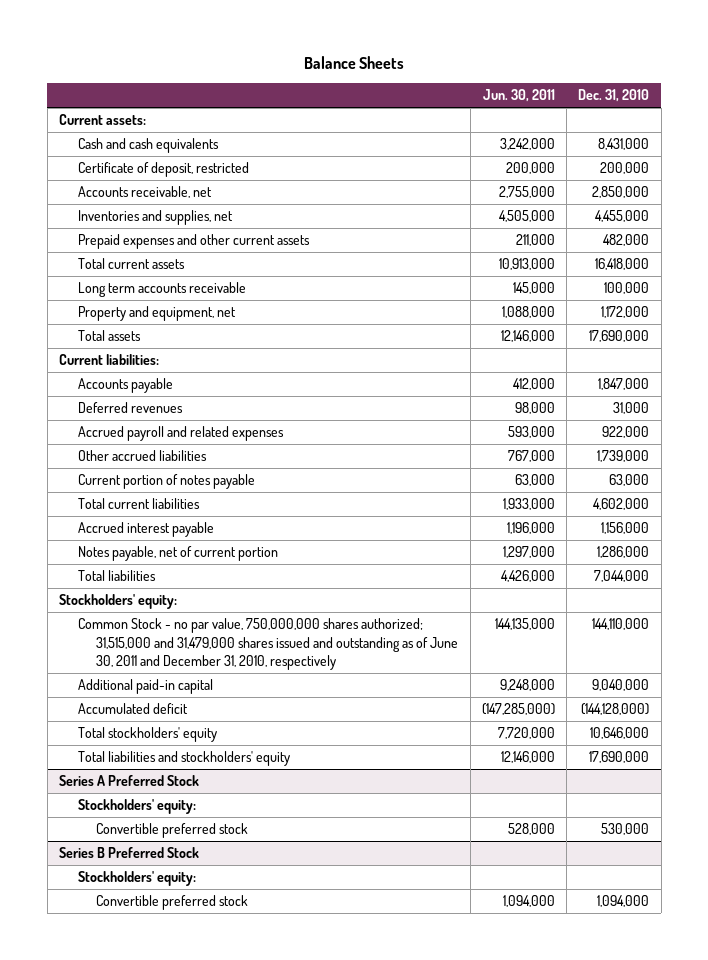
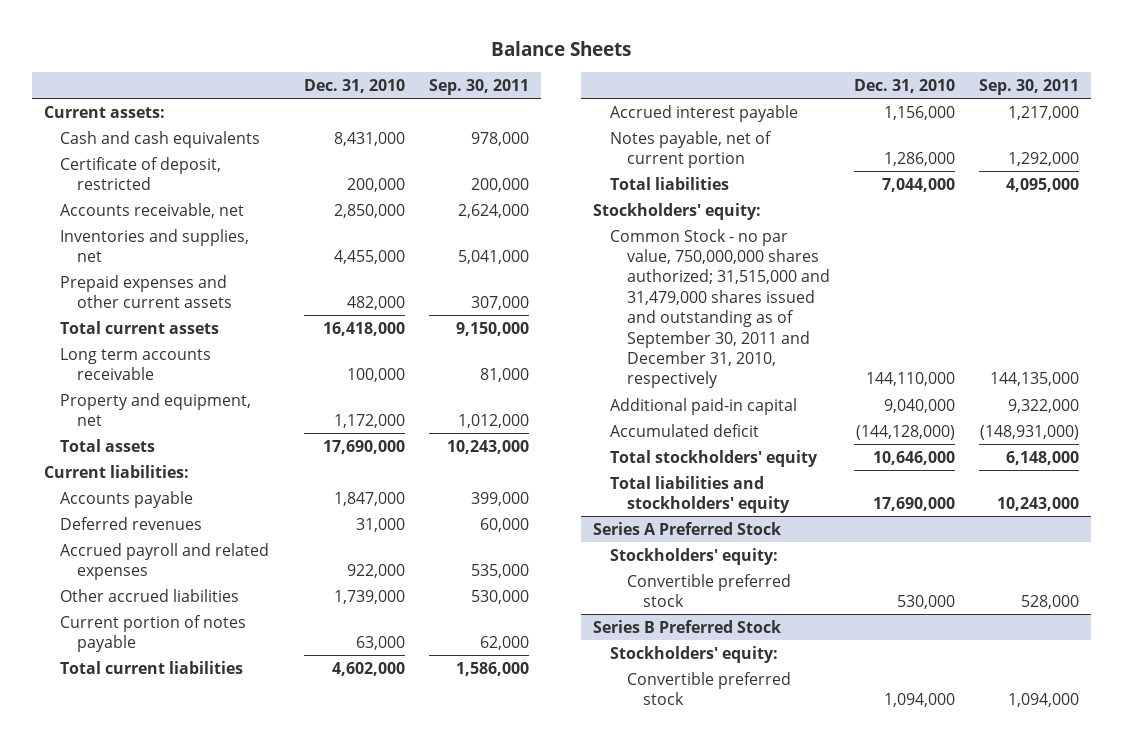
[482,89,555,103] Jun. 30, 2011 -> none
none -> [429,78,530,95] Sep. 30, 2011
[77,618,459,670] Common Stock - no par value, 750,000,000 shares authorized; 31,515,000 and 31,479,000 shares issued and outstanding as of June 30, 2011 and December 31, 2010, respectively -> [610,228,830,389] Common Stock - no par value, 750,000,000 shares authorized; 31,515,000 and 31,479,000 shares issued and outstanding as of September 30, 2011 and December 31, 2010, respectively

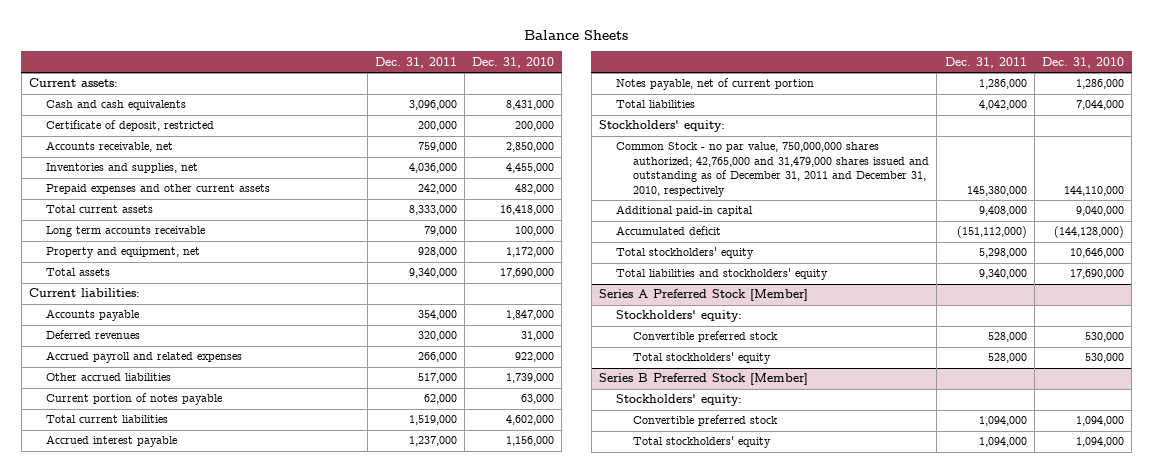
[429,78,530,95] Sep. 30, 2011 -> none
none -> [374,56,457,68] Dec. 31, 2011
[610,228,830,389] Common Stock - no par value, 750,000,000 shares authorized; 31,515,000 and 31,479,000 shares issued and outstanding as of September 30, 2011 and December 31, 2010, respectively -> [616,142,930,197] Common Stock - no par value, 750,000,000 shares authorized; 42,765,000 and 31,479,000 shares issued and outstanding as of December 31, 2011 and December 31, 2010, respectively
[593,521,782,535] Series A Preferred Stock -> [598,289,808,302] Series A Preferred Stock [Member]
none -> [633,352,772,365] Total stockholders' equity
[593,619,782,633] Series B Preferred Stock -> [598,373,808,386] Series B Preferred Stock [Member]
none -> [633,436,772,449] Total stockholders' equity

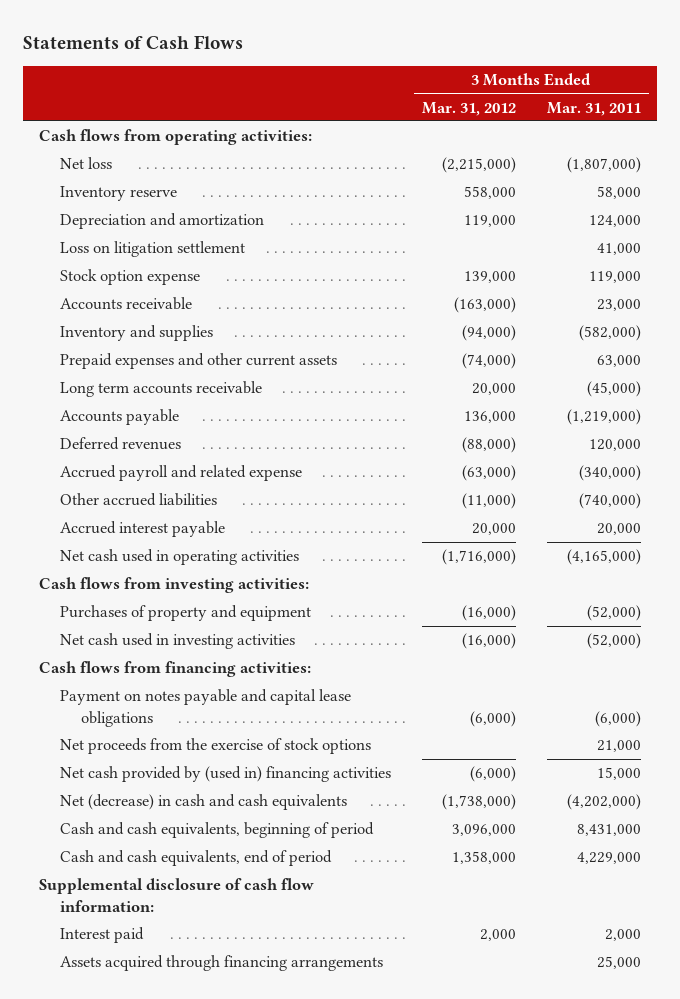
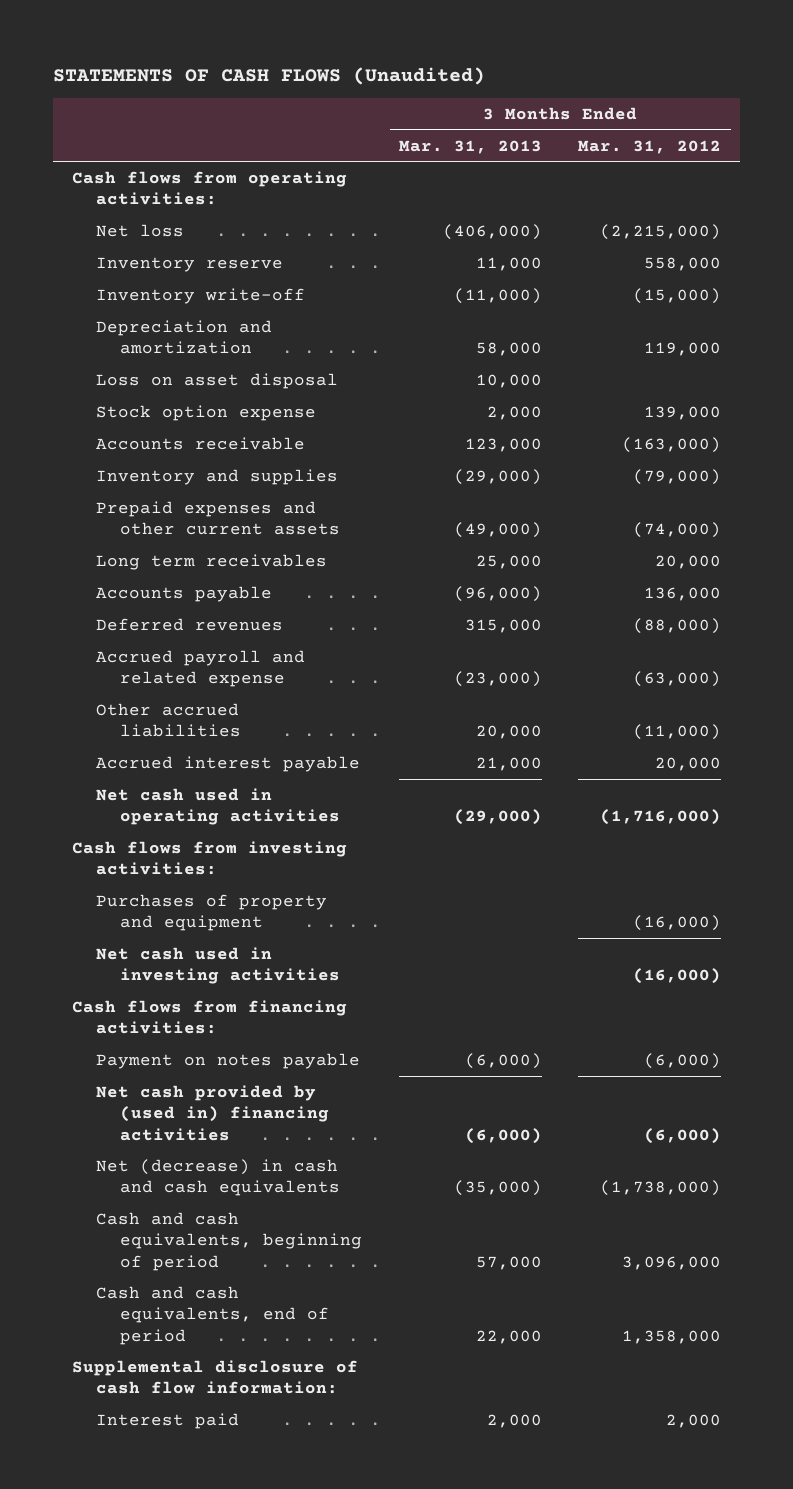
[23,34,244,49] Statements of Cash Flows -> [53,66,486,85] STATEMENTS OF CASH FLOWS (Unaudited)
[546,101,641,116] Mar. 31, 2011 -> none
none -> [398,139,542,154] Mar. 31, 2013
none -> [95,287,305,304] Inventory write-off
[59,241,245,258] Loss on litigation settlement -> none
none -> [95,372,338,389] Loss on asset disposal
[461,325,516,342] (94,000) -> [633,468,722,485] (79,000)
[59,381,262,398] Long term accounts receivable -> none
none -> [95,553,327,570] Long term receivables
[59,738,371,755] Net proceeds from the exercise of stock options -> none
[59,689,351,727] Payment on notes payable and capital lease obligations -> [95,1052,360,1069] Payment on notes payable
[59,955,383,972] Assets acquired through financing arrangements -> none

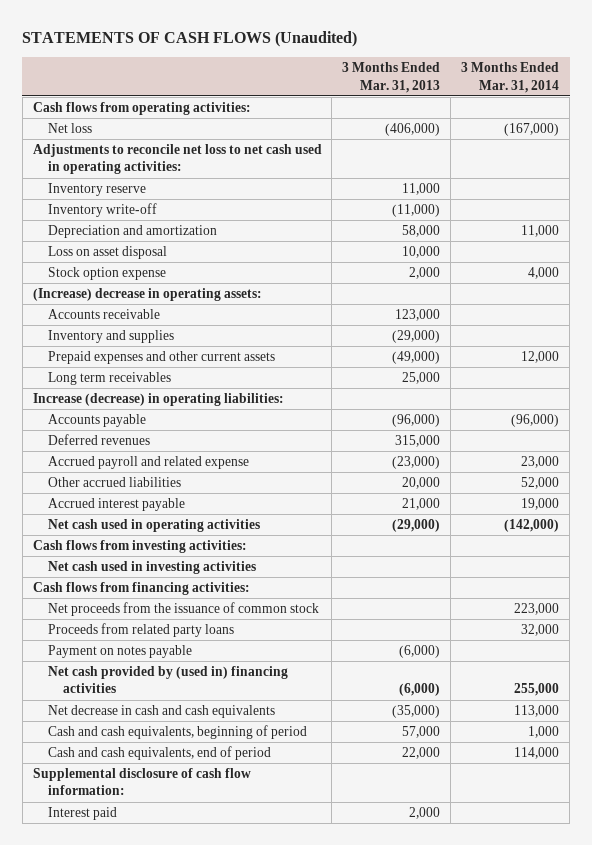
[578,139,722,154] Mar. 31, 2012 -> none
none -> [461,62,560,93] 3 Months Ended Mar. 31, 2014
none -> [32,144,322,175] Adjustments to reconcile net loss to net cash used in operating activities:
none -> [32,288,262,302] (Increase) decrease in operating assets:
none -> [32,393,284,407] Increase (decrease) in operating liabilities:
[95,893,327,932] Purchases of property and equipment -> none
none -> [47,602,319,617] Net proceeds from the issuance of common stock
none -> [47,623,234,638] Proceeds from related party loans
[95,1158,341,1197] Net (decrease) in cash and cash equivalents -> [47,705,275,719] Net decrease in cash and cash equivalents

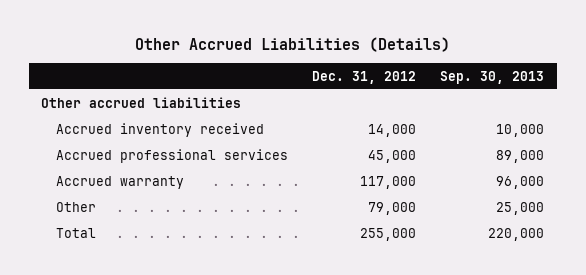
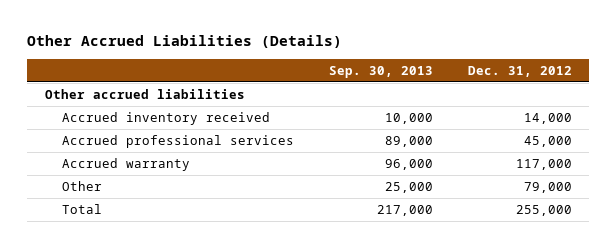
[488,227,545,241] 220,000 -> [376,204,433,216] 217,000

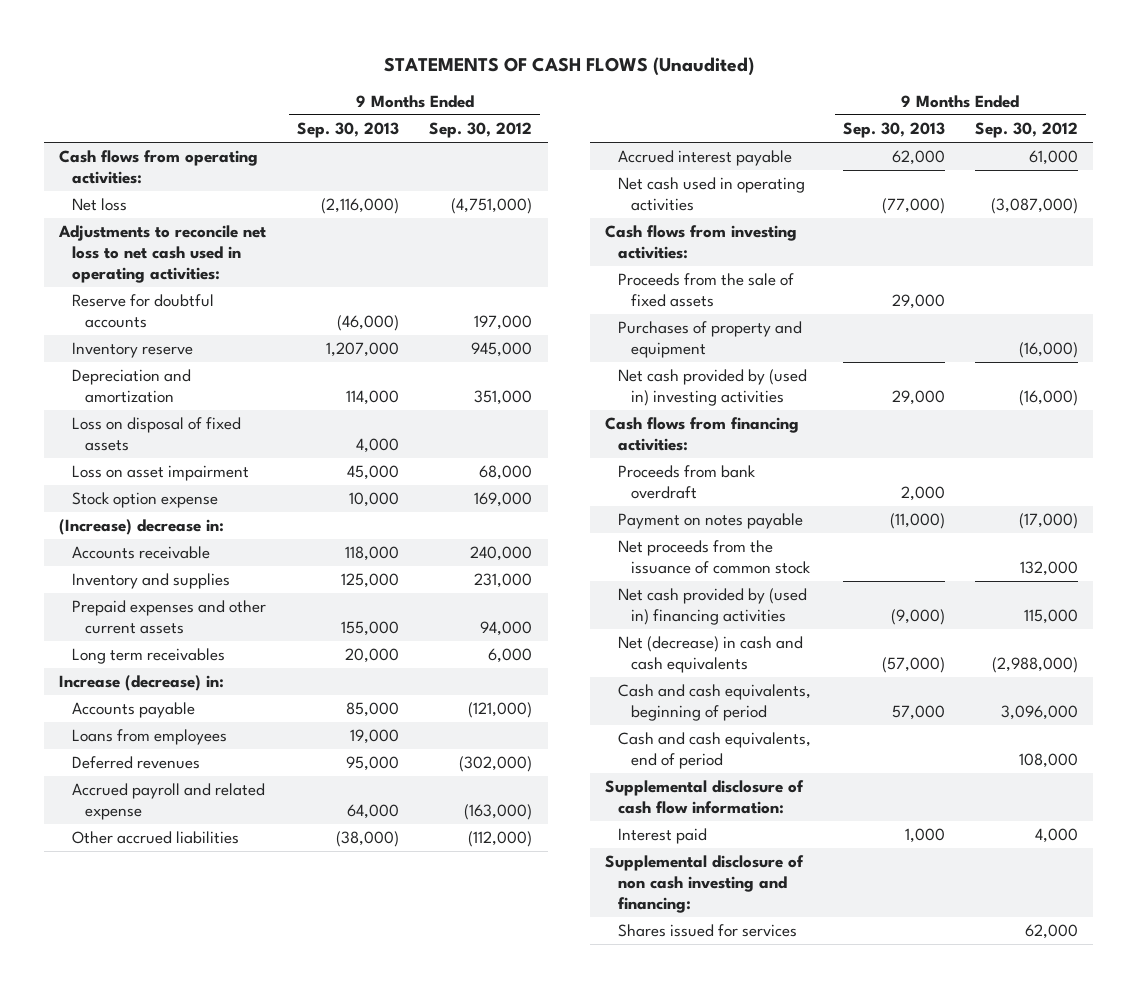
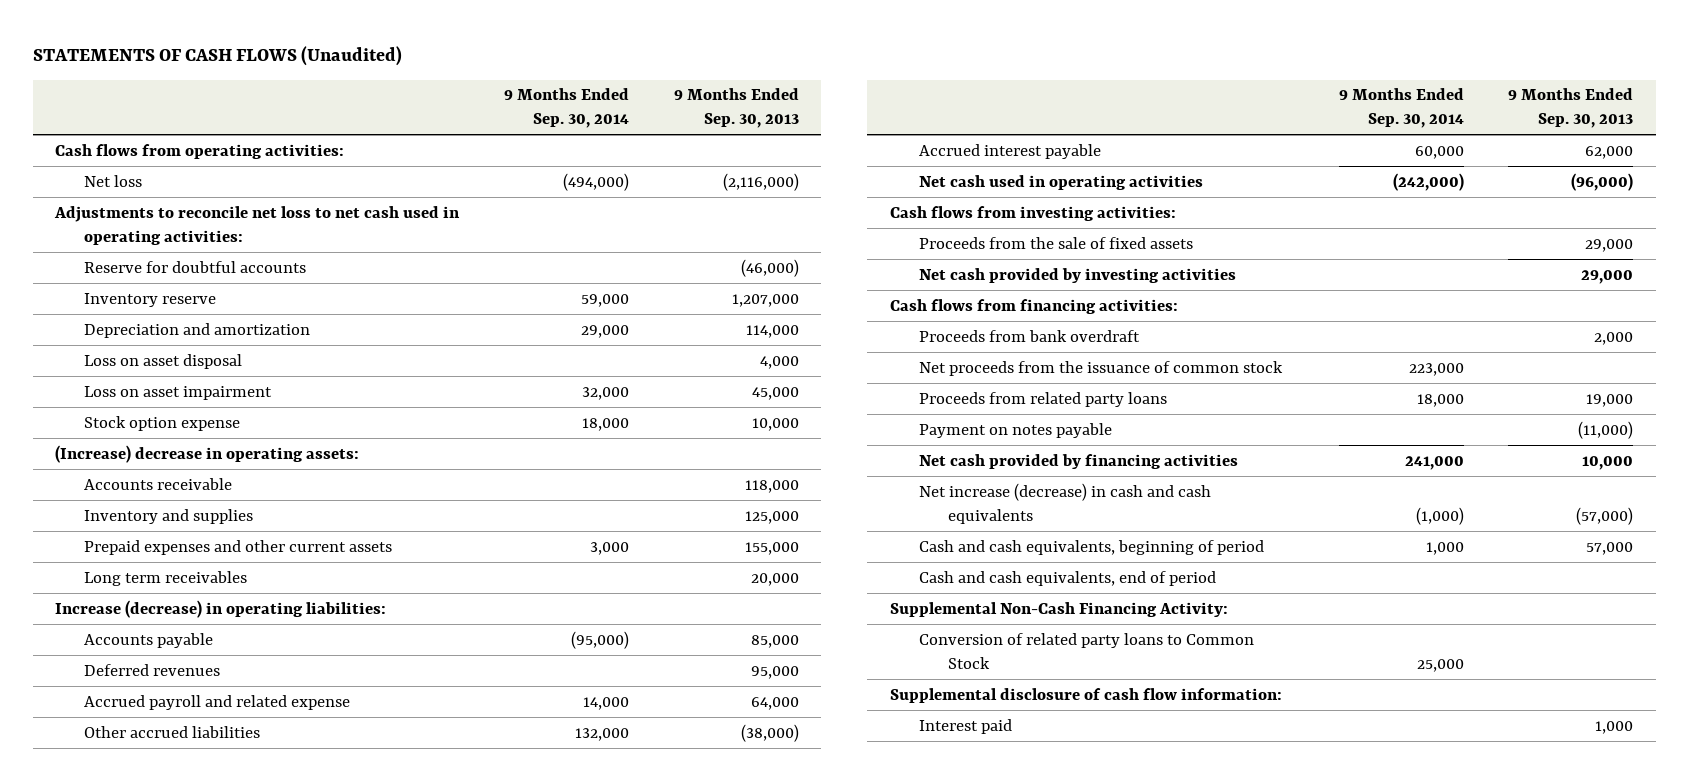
[429,122,533,139] Sep. 30, 2012 -> none
none -> [504,88,630,129] 9 Months Ended Sep. 30, 2014
[72,417,242,452] Loss on disposal of fixed assets -> [84,353,243,369] Loss on asset disposal
[59,519,225,536] (Increase) decrease in: -> [55,444,360,463] (Increase) decrease in operating assets:
[59,675,225,692] Increase (decrease) in: -> [55,599,387,618] Increase (decrease) in operating liabilities:
[72,729,228,746] Loans from employees -> none
[881,198,945,215] (77,000) -> [1571,172,1634,191] (96,000)
[618,321,803,359] Purchases of property and equipment -> none
[618,369,808,407] Net cash provided by (used in) investing activities -> [918,267,1236,283] Net cash provided by investing activities
none -> [918,391,1167,407] Proceeds from related party loans
[618,513,804,530] Payment on notes payable -> [918,422,1112,438] Payment on notes payable
[618,588,808,626] Net cash provided by (used in) financing activities -> [918,453,1238,469] Net cash provided by financing activities
[890,609,945,626] (9,000) -> [1582,455,1634,470] 10,000
[618,636,804,674] Net (decrease) in cash and cash equivalents -> [918,482,1211,524] Net increase (decrease) in cash and cash equivalents
none -> [889,601,1228,617] Supplemental Non-Cash Financing Activity:
none -> [918,632,1254,669] Conversion of related party loans to Common Stock
[605,855,805,913] Supplemental disclosure of non cash investing and financing: -> none
[618,924,798,938] Shares issued for services -> none

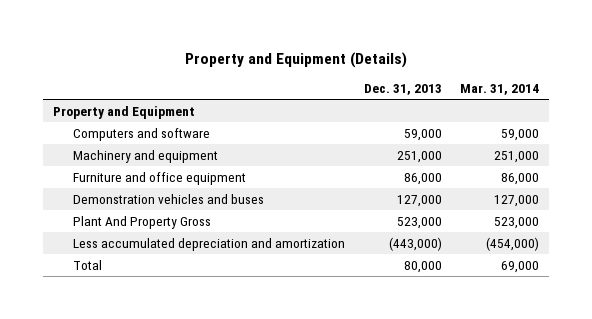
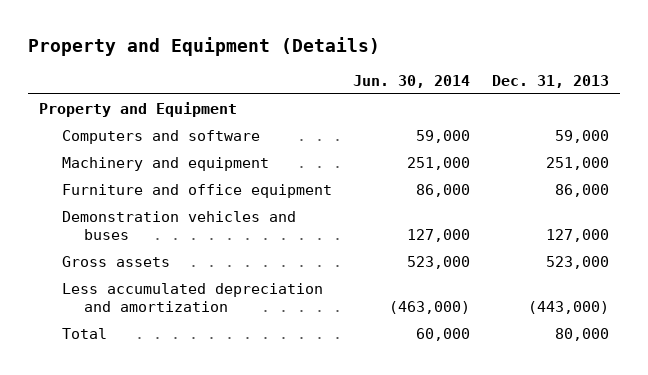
[460,84,540,96] Mar. 31, 2014 -> none
none -> [353,74,471,88] Jun. 30, 2014
[72,215,211,229] Plant And Property Gross -> [61,255,170,267] Gross assets

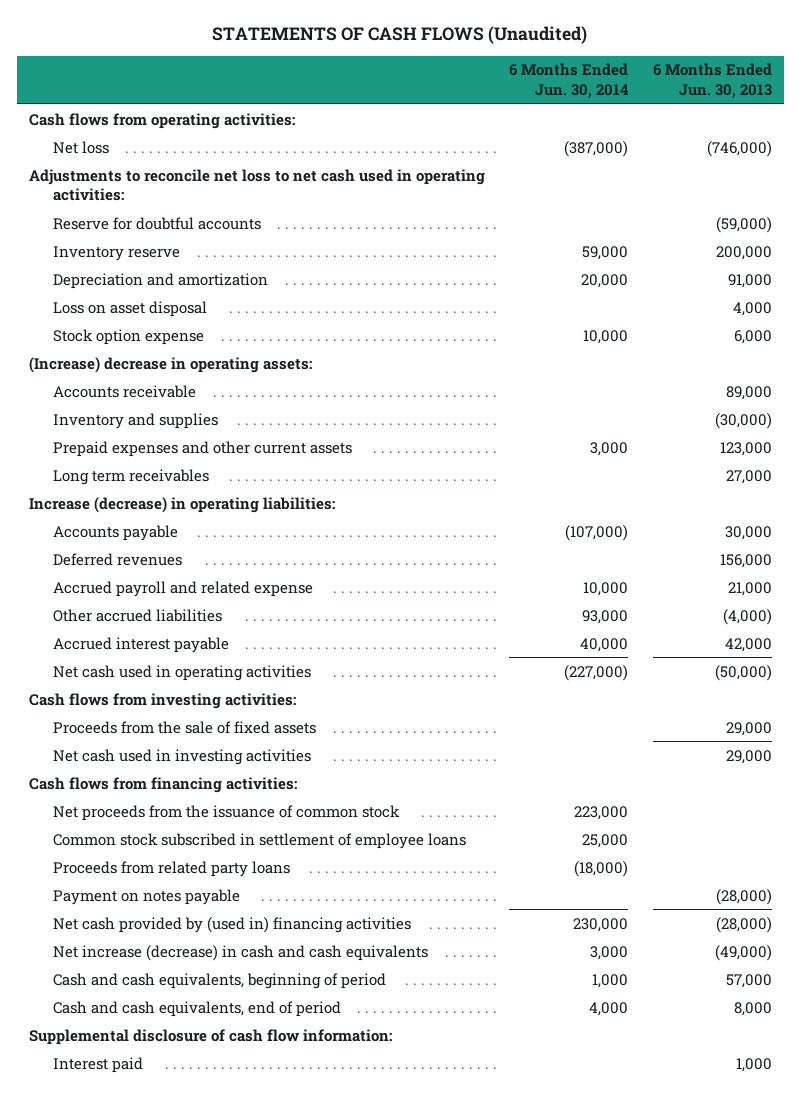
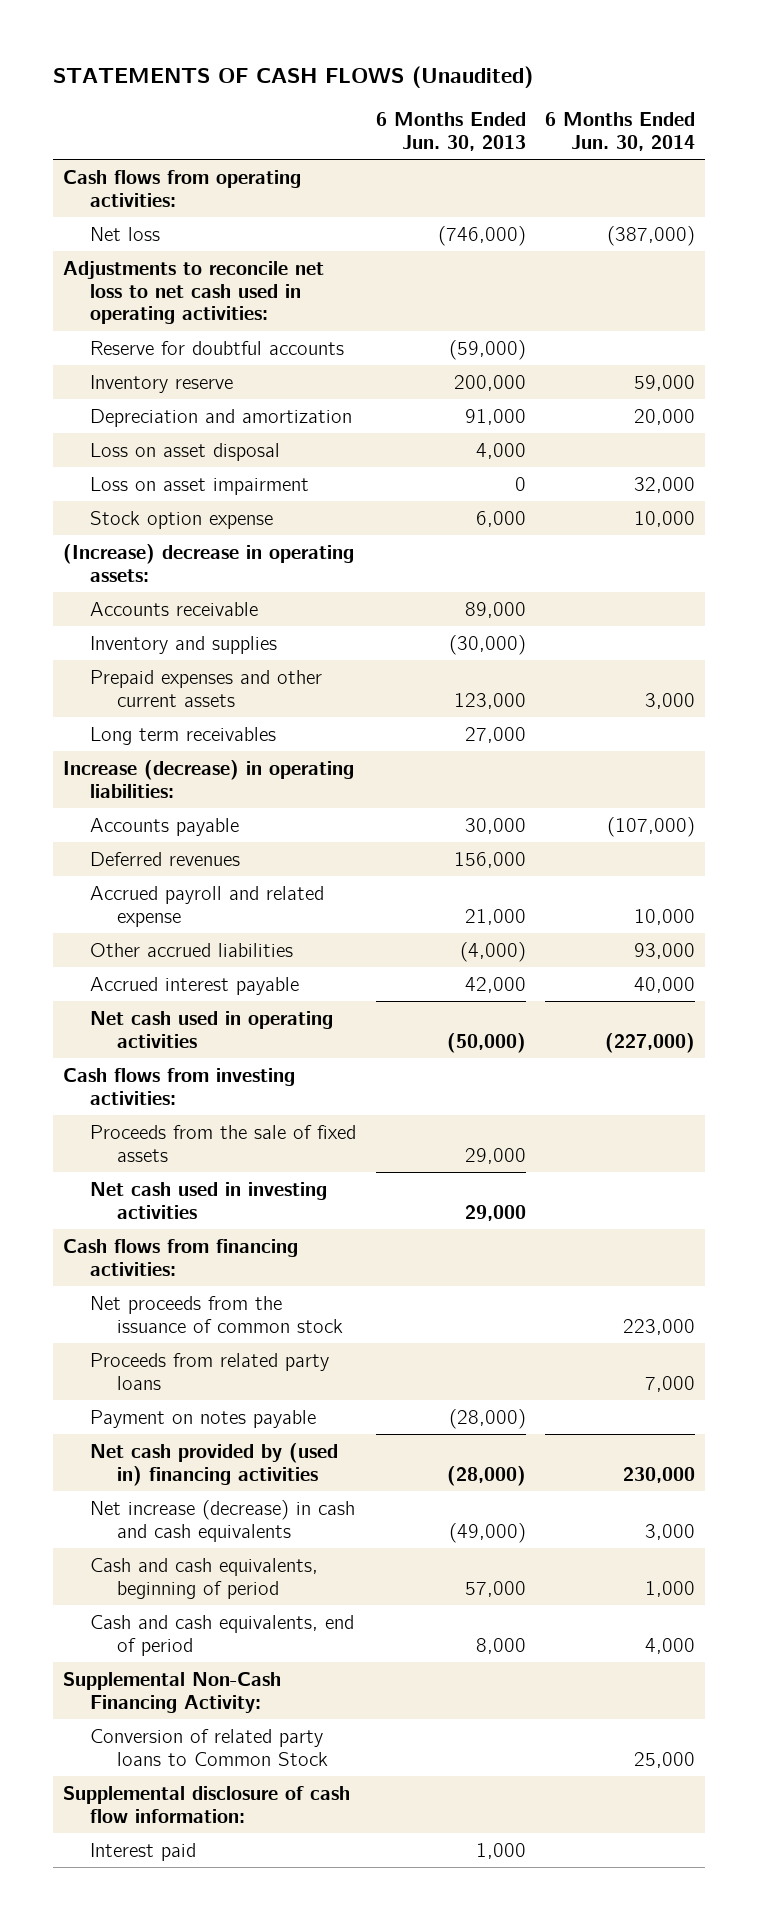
none -> [90,476,310,495] Loss on asset impairment
[52,832,466,849] Common stock subscribed in settlement of employee loans -> none
[574,860,629,877] (18,000) -> [644,1375,695,1392] 7,000
none -> [62,1671,281,1713] Supplemental Non-Cash Financing Activity:
none -> [90,1728,329,1766] Conversion of related party loans to Common Stock

